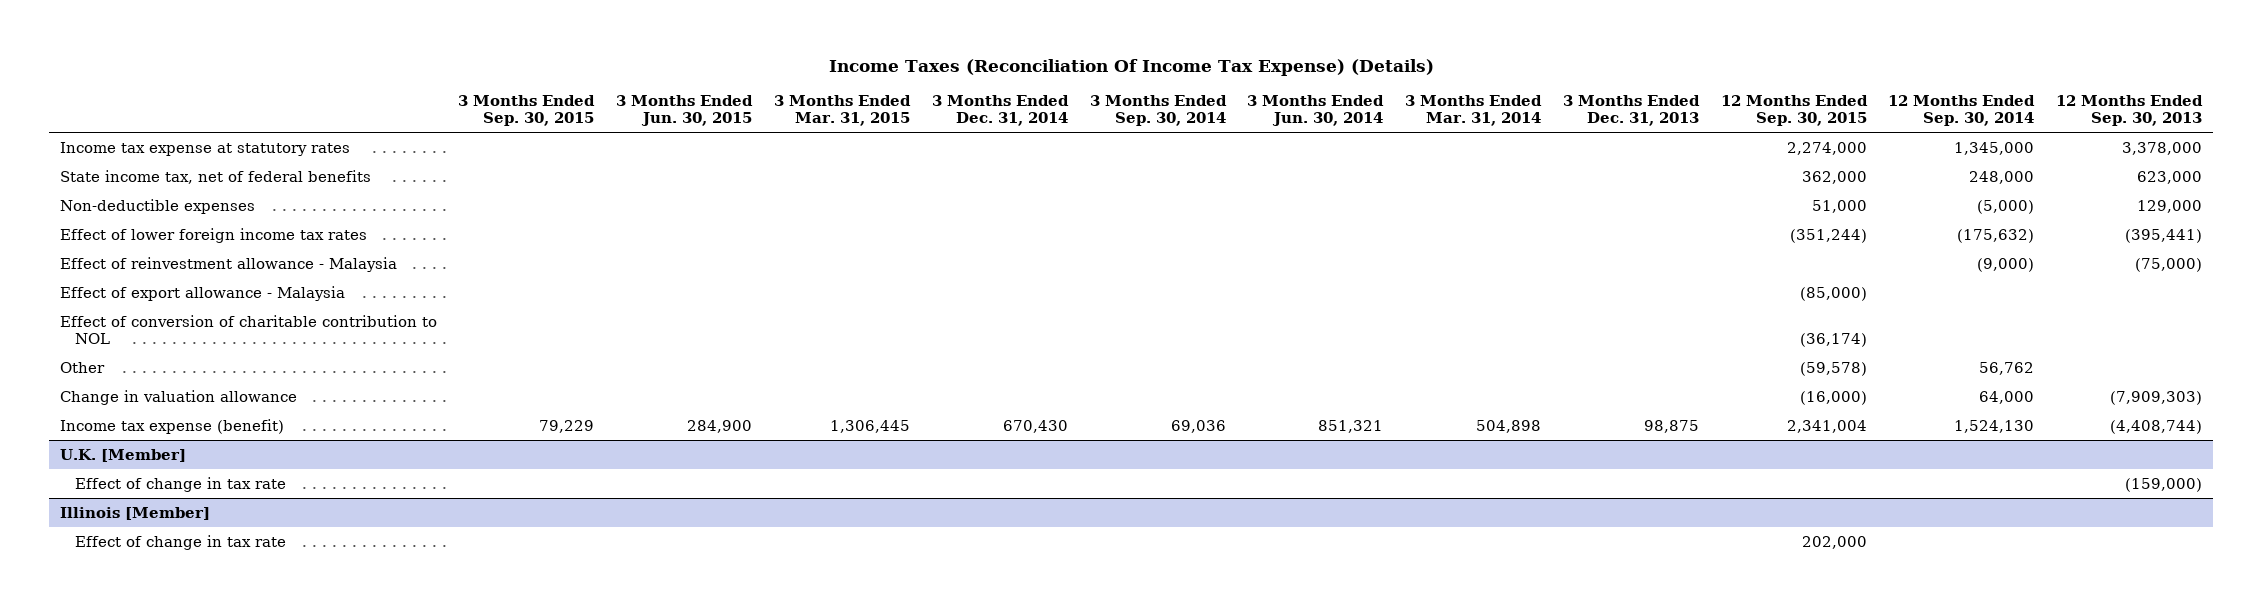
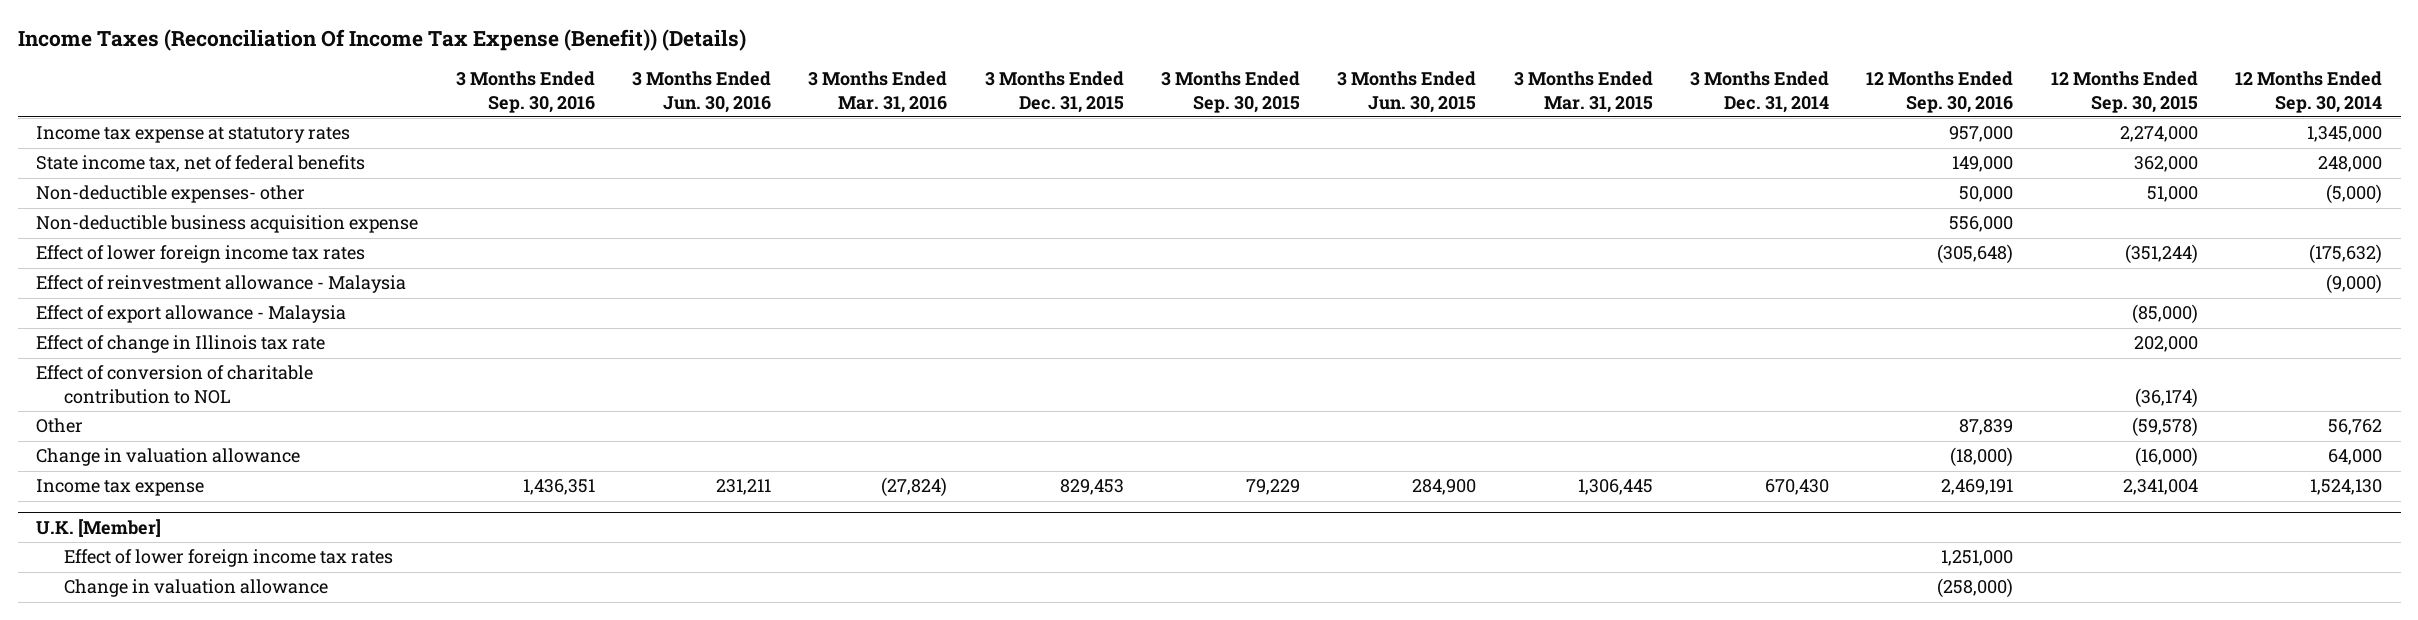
[828,58,1434,76] Income Taxes (Reconciliation Of Income Tax Expense) (Details) -> [17,28,746,51] Income Taxes (Reconciliation Of Income Tax Expense (Benefit)) (Details)
[1089,95,1227,127] 3 Months Ended Sep. 30, 2014 -> none
[1247,95,1385,127] 3 Months Ended Jun. 30, 2014 -> none
[1405,95,1543,127] 3 Months Ended Mar. 31, 2014 -> none
[1562,95,1700,127] 3 Months Ended Dec. 31, 2013 -> none
[2056,95,2204,127] 12 Months Ended Sep. 30, 2013 -> none
none -> [455,71,595,113] 3 Months Ended Sep. 30, 2016
none -> [631,71,771,113] 3 Months Ended Jun. 30, 2016
none -> [808,71,948,113] 3 Months Ended Mar. 31, 2016
none -> [984,71,1124,113] 3 Months Ended Dec. 31, 2015
none -> [1866,71,2014,113] 12 Months Ended Sep. 30, 2016
[59,198,255,214] Non-deductible expenses -> [36,185,306,204] Non-deductible expenses- other
none -> [36,215,419,234] Non-deductible business acquisition expense
none -> [36,335,326,354] Effect of change in Illinois tax rate
[59,418,284,434] Income tax expense (benefit) -> [36,479,205,497] Income tax expense
[74,476,286,492] Effect of change in tax rate -> none
[59,506,210,520] Illinois [Member] -> none
[74,534,286,550] Effect of change in tax rate -> none
none -> [64,549,394,568] Effect of lower foreign income tax rates
none -> [64,579,329,598] Change in valuation allowance

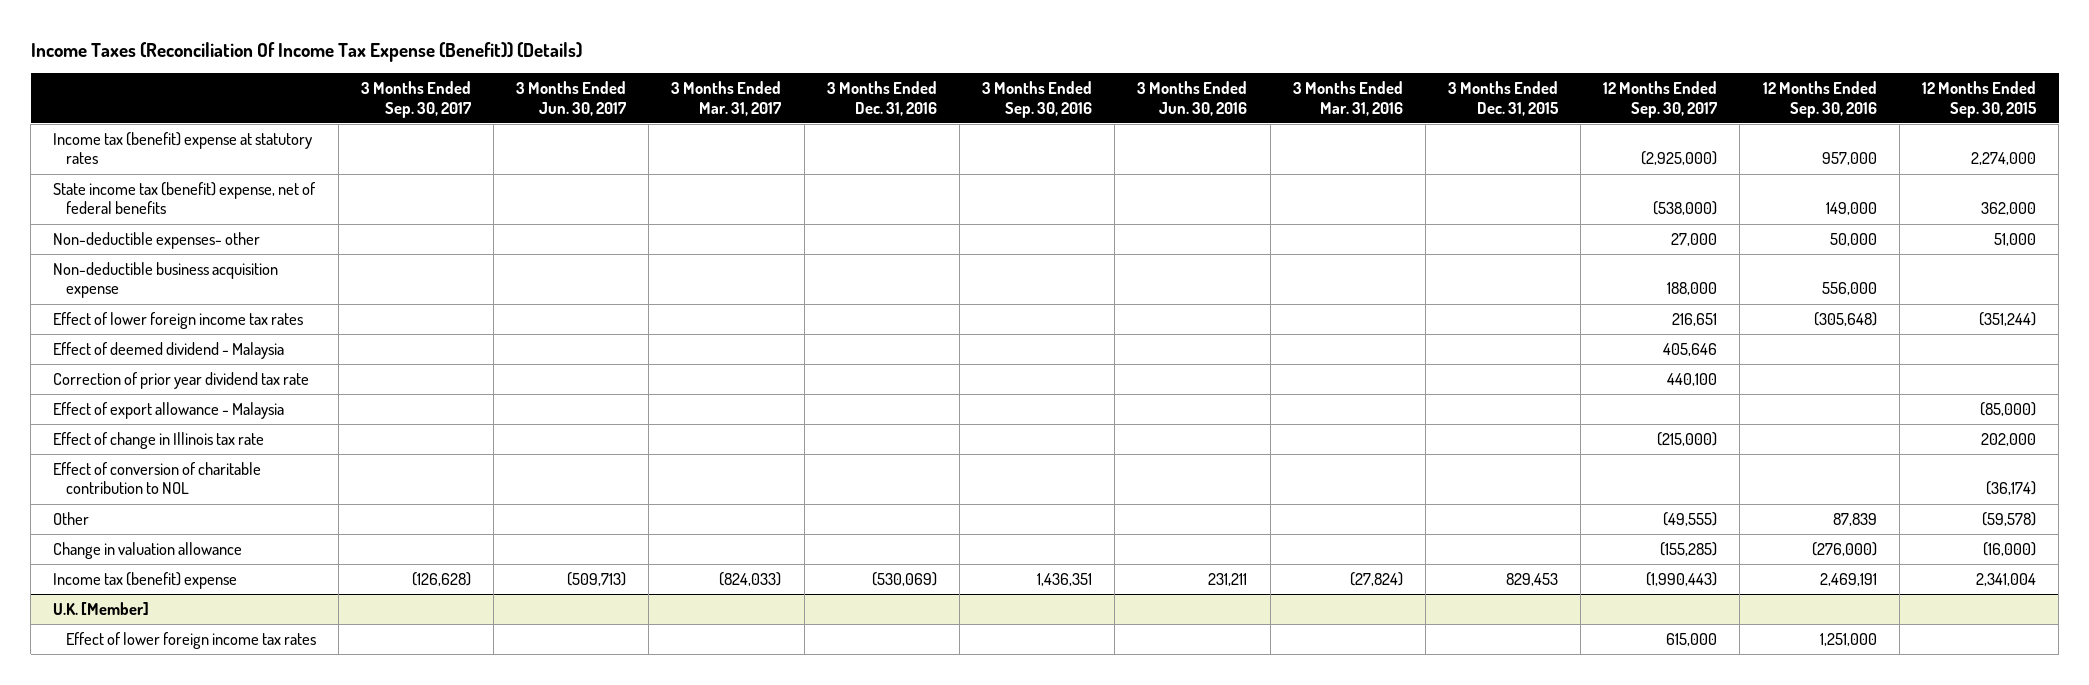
[1161,71,1301,113] 3 Months Ended Sep. 30, 2015 -> none
[1337,71,1477,113] 3 Months Ended Jun. 30, 2015 -> none
[1513,71,1653,113] 3 Months Ended Mar. 31, 2015 -> none
[1690,71,1830,113] 3 Months Ended Dec. 31, 2014 -> none
[2235,71,2383,113] 12 Months Ended Sep. 30, 2014 -> none
none -> [360,81,472,118] 3 Months Ended Sep. 30, 2017
none -> [516,81,628,116] 3 Months Ended Jun. 30, 2017
none -> [671,81,783,116] 3 Months Ended Mar. 31, 2017
none -> [826,81,937,116] 3 Months Ended Dec. 31, 2016
none -> [1603,81,1719,118] 12 Months Ended Sep. 30, 2017
[36,126,351,144] Income tax expense at statutory rates -> [53,132,313,165] Income tax (benefit) expense at statutory rates
[36,155,366,173] State income tax, net of federal benefits -> [53,182,317,215] State income tax (benefit) expense, net of federal benefits
[36,275,407,294] Effect of reinvestment allowance - Malaysia -> none
none -> [53,342,285,360] Effect of deemed dividend - Malaysia
none -> [53,372,310,390] Correction of prior year dividend tax rate
[1950,447,2014,468] (18,000) -> [1811,542,1877,557] (276,000)
[36,479,205,497] Income tax expense -> [53,572,238,590] Income tax (benefit) expense
[64,579,329,598] Change in valuation allowance -> none

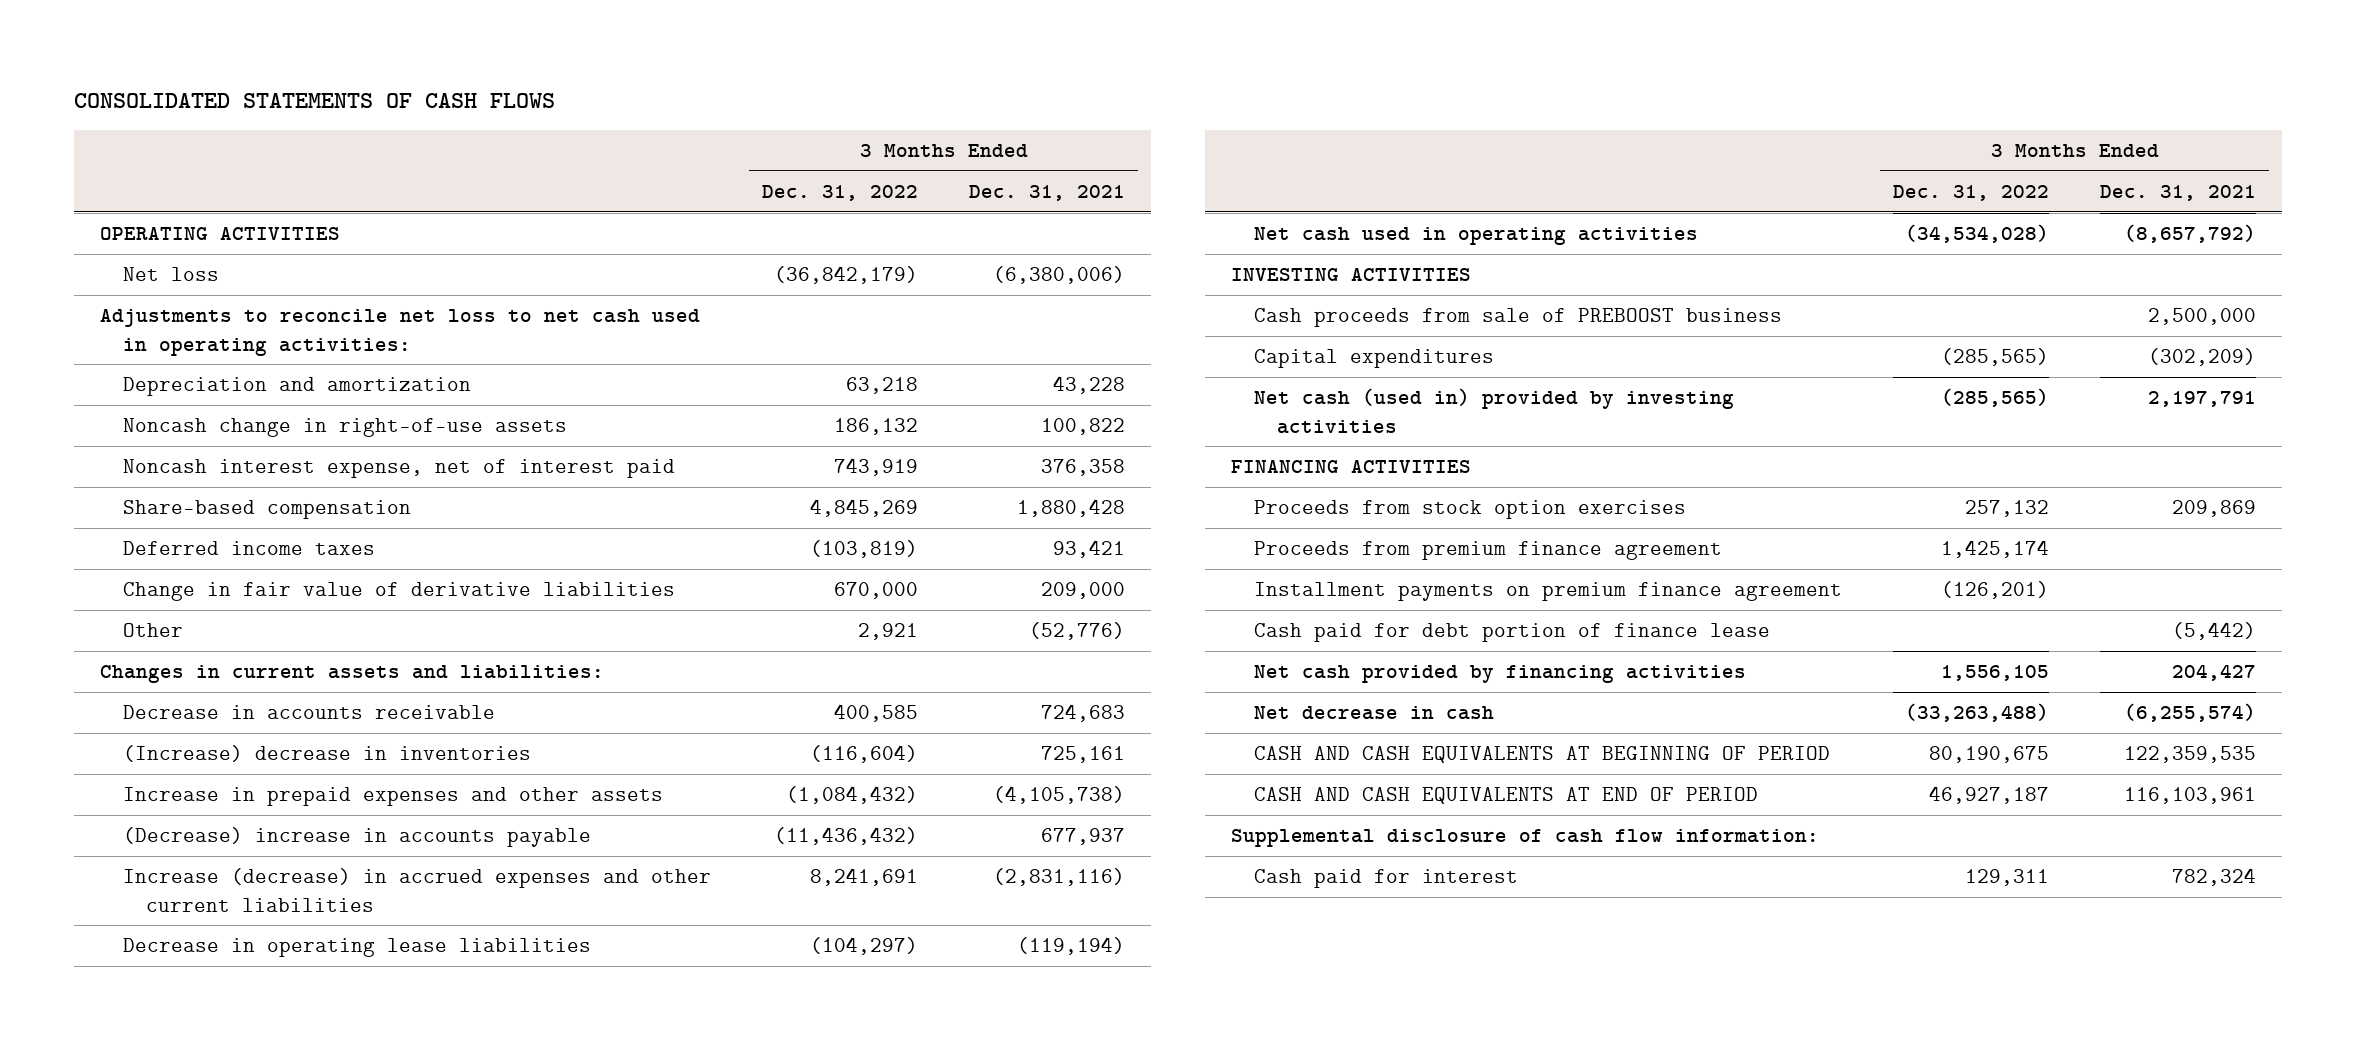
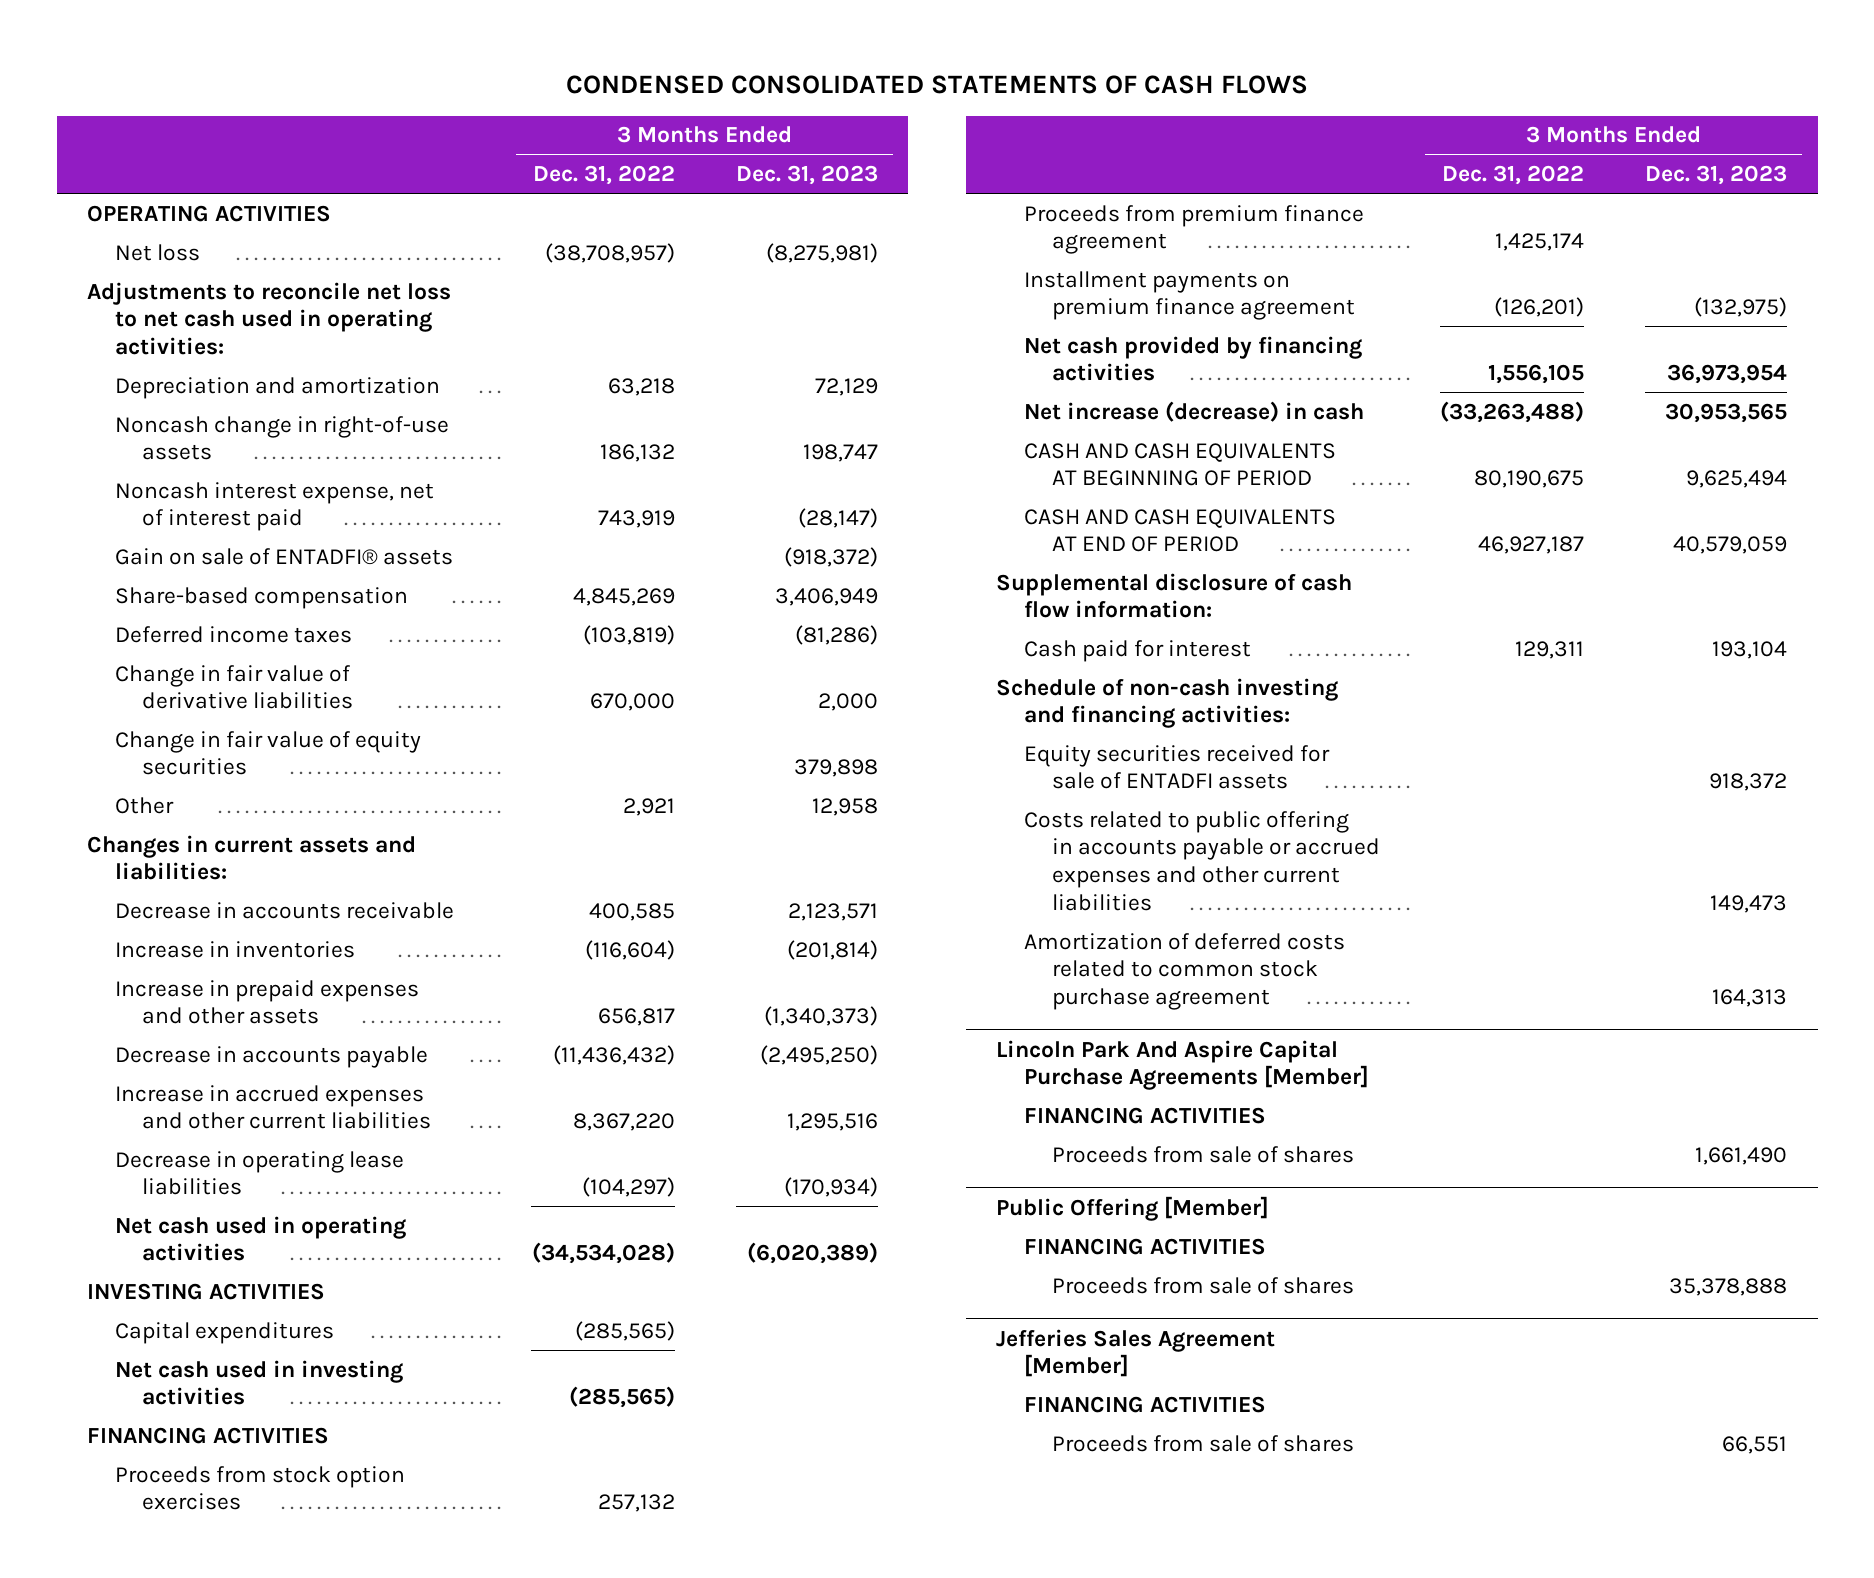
[74,93,556,109] CONSOLIDATED STATEMENTS OF CASH FLOWS -> [566,74,1309,94] CONDENSED CONSOLIDATED STATEMENTS OF CASH FLOWS
[969,185,1126,202] Dec. 31, 2021 -> none
none -> [735,165,878,186] Dec. 31, 2023
[773,266,918,285] (36,842,179) -> [545,242,676,263] (38,708,957)
none -> [114,547,453,565] Gain on sale of ENTADFI® assets
none -> [114,730,421,776] Change in fair value of equity securities
[122,745,531,763] (Increase) decrease in inventories -> [114,940,355,958] Increase in inventories
[785,786,918,805] (1,084,432) -> [598,1008,676,1027] 656,817
[122,827,591,848] (Decrease) increase in accounts payable -> [114,1045,428,1068] Decrease in accounts payable
[122,868,711,912] Increase (decrease) in accrued expenses and other current liabilities -> [114,1084,432,1130] Increase in accrued expenses and other current liabilities
[809,868,918,887] 8,241,691 -> [573,1113,676,1132] 8,367,220
[1254,308,1783,328] Cash proceeds from sale of PREBOOST business -> none
[1254,388,1735,434] Net cash (used in) provided by investing activities -> [114,1359,403,1406] Net cash used in investing activities
[1254,623,1771,643] Cash paid for debt portion of finance lease -> none
[1254,706,1495,721] Net decrease in cash -> [1024,400,1365,422] Net increase (decrease) in cash
none -> [996,677,1339,729] Schedule of non-cash investing and financing activities:
none -> [1024,744,1331,790] Equity securities received for sale of ENTADFI assets
none -> [1024,810,1380,911] Costs related to public offering in accounts payable or accrued expenses and other current liabilities
none -> [1024,932,1346,1011] Amortization of deferred costs related to common stock purchase agreement
none -> [996,1039,1370,1091] Lincoln Park And Aspire Capital Purchase Agreements [Member]
none -> [1024,1106,1267,1124] FINANCING ACTIVITIES
none -> [1051,1145,1354,1163] Proceeds from sale of shares
none -> [996,1195,1270,1221] Public Offering [Member]
none -> [1024,1237,1267,1255] FINANCING ACTIVITIES
none -> [1051,1276,1354,1294] Proceeds from sale of shares
none -> [996,1328,1276,1378] Jefferies Sales Agreement [Member]
none -> [1024,1395,1267,1413] FINANCING ACTIVITIES
none -> [1051,1434,1354,1452] Proceeds from sale of shares

